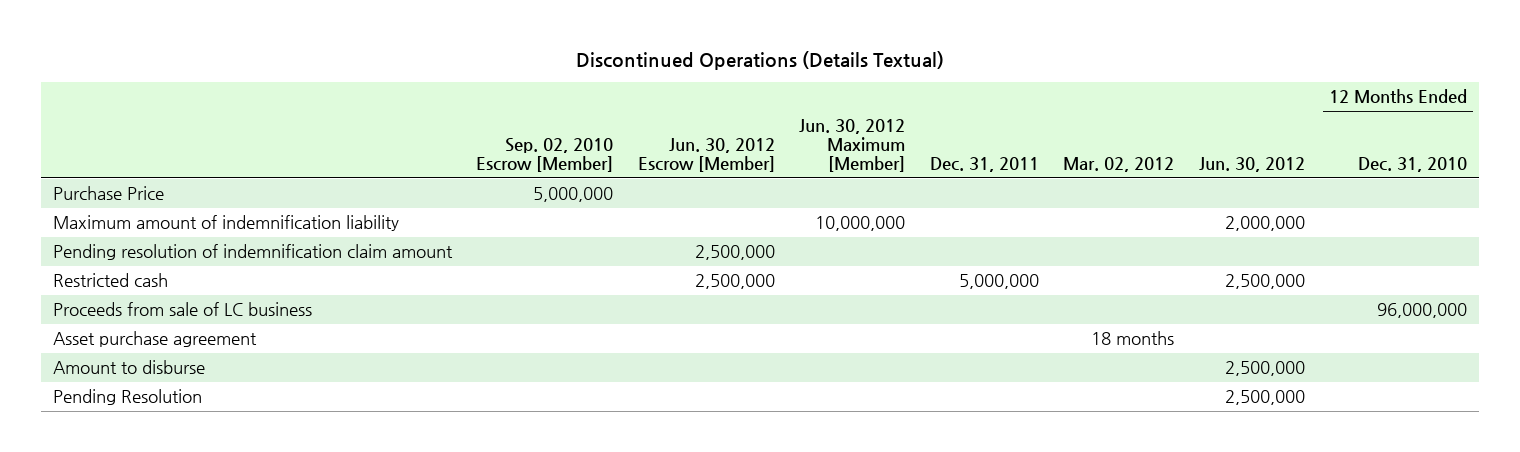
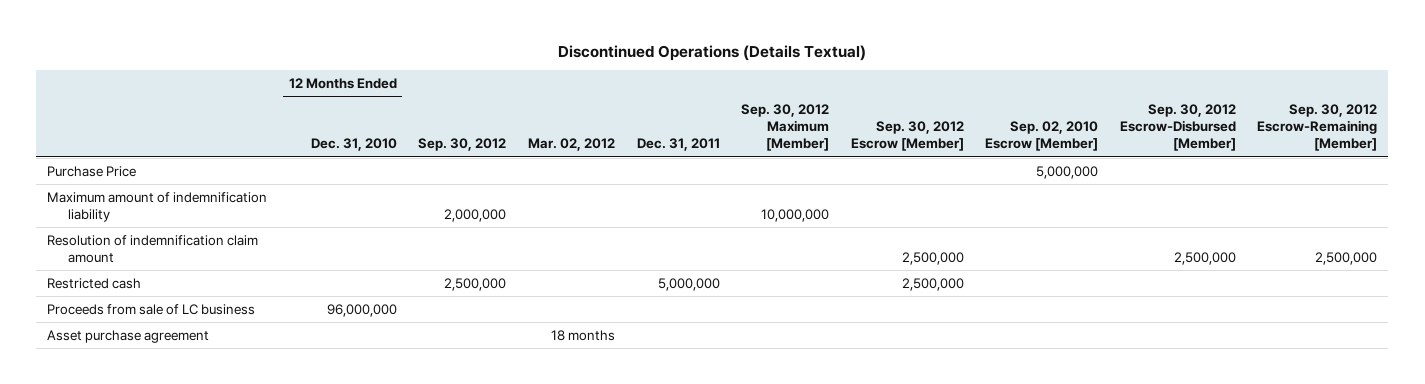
[637,138,775,172] Jun. 30, 2012 Escrow [Member] -> none
[799,119,906,172] Jun. 30, 2012 Maximum [Member] -> none
[1198,156,1305,172] Jun. 30, 2012 -> none
none -> [418,138,507,152] Sep. 30, 2012
none -> [741,103,830,152] Sep. 30, 2012 Maximum [Member]
none -> [850,121,964,152] Sep. 30, 2012 Escrow [Member]
none -> [1119,103,1236,152] Sep. 30, 2012 Escrow-Disbursed [Member]
none -> [1257,103,1378,152] Sep. 30, 2012 Escrow-Remaining [Member]
[52,244,453,261] Pending resolution of indemnification claim amount -> [47,234,259,263] Resolution of indemnification claim amount
[52,360,205,375] Amount to disburse -> none
[52,389,202,406] Pending Resolution -> none

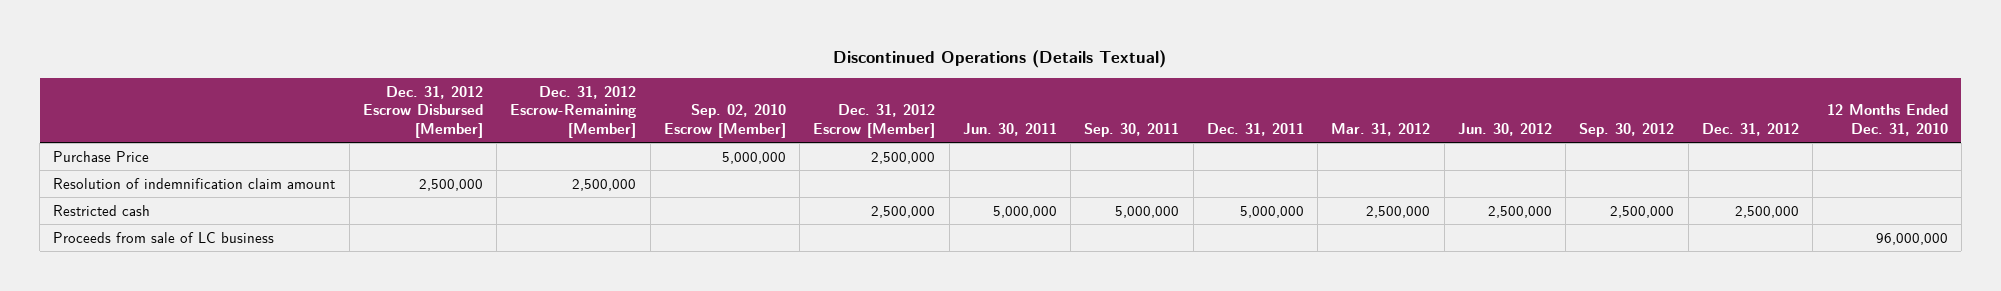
[527,138,615,152] Mar. 02, 2012 -> none
[741,103,830,152] Sep. 30, 2012 Maximum [Member] -> none
[850,121,964,152] Sep. 30, 2012 Escrow [Member] -> none
[1119,103,1236,152] Sep. 30, 2012 Escrow-Disbursed [Member] -> none
[1257,103,1378,152] Sep. 30, 2012 Escrow-Remaining [Member] -> none
none -> [362,85,483,139] Dec. 31, 2012 Escrow Disbursed [Member]
none -> [510,85,637,139] Dec. 31, 2012 Escrow-Remaining [Member]
none -> [813,104,936,139] Dec. 31, 2012 Escrow [Member]
none -> [962,123,1057,137] Jun. 30, 2011
none -> [1084,123,1180,138] Sep. 30, 2011
none -> [1331,123,1431,137] Mar. 31, 2012
none -> [1457,123,1552,137] Jun. 30, 2012
none -> [1702,123,1800,137] Dec. 31, 2012
[47,191,268,222] Maximum amount of indemnification liability -> none
[47,329,210,343] Asset purchase agreement -> none

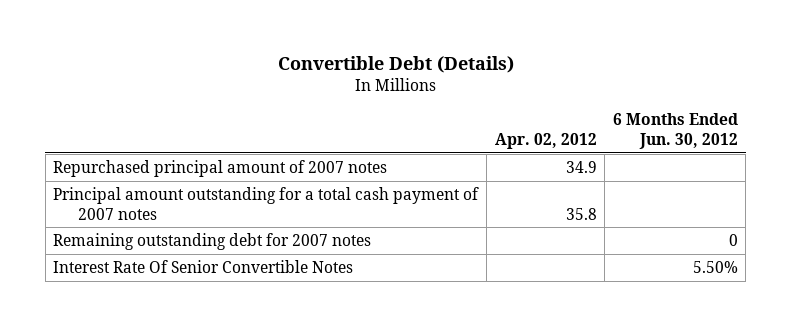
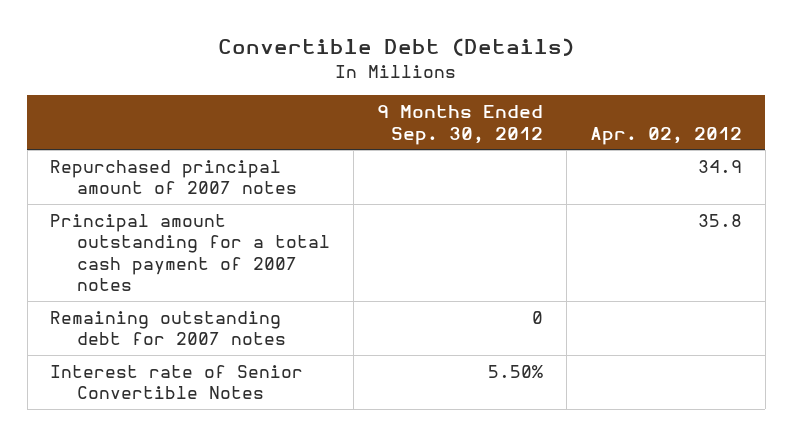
[612,113,738,149] 6 Months Ended Jun. 30, 2012 -> none
none -> [376,105,543,145] 9 Months Ended Sep. 30, 2012
[53,259,354,273] Interest Rate Of Senior Convertible Notes -> [50,364,304,400] Interest rate of Senior Convertible Notes

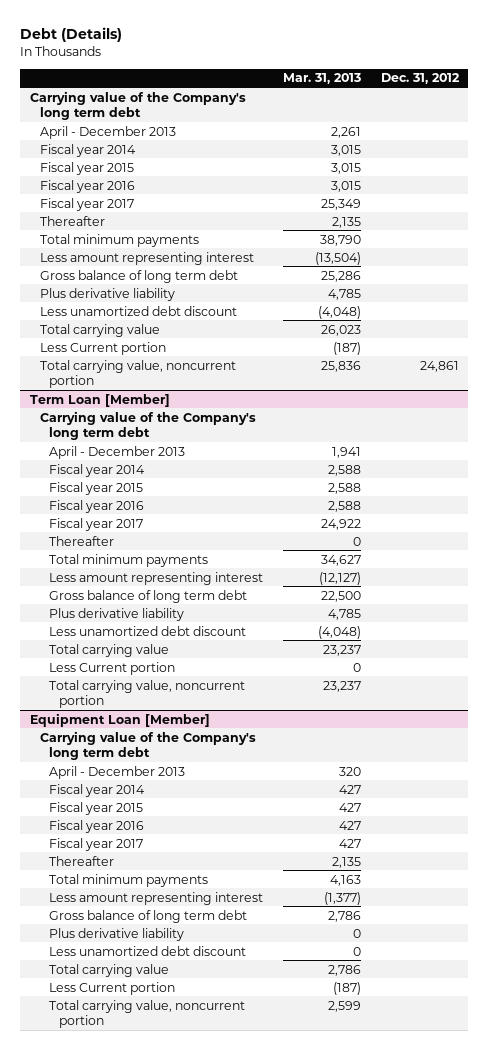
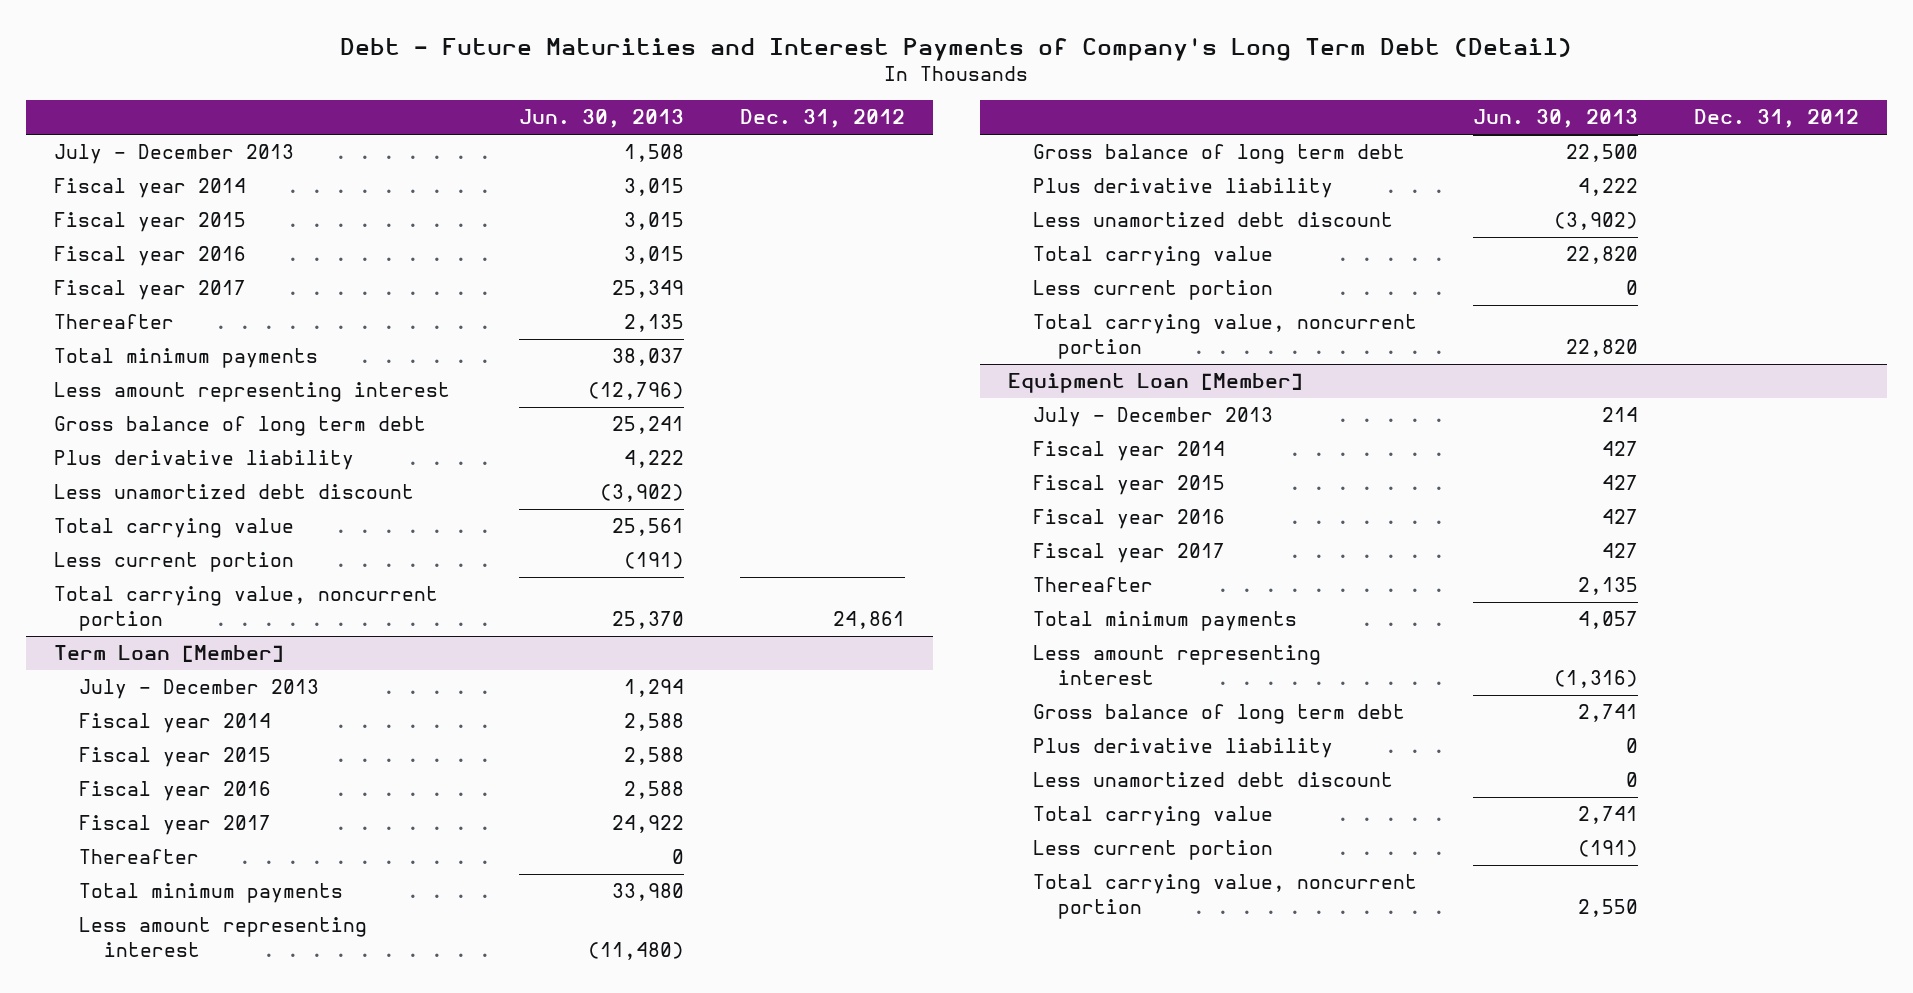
[20,27,123,43] Debt (Details) -> [340,38,1573,62] Debt - Future Maturities and Interest Payments of Company's Long Term Debt (Detail)
[282,73,361,85] Mar. 31, 2013 -> none
none -> [518,109,684,129] Jun. 30, 2013
[29,90,246,120] Carrying value of the Company's long term debt -> none
[39,125,176,139] April - December 2013 -> [53,144,294,165] July - December 2013
[39,341,166,355] Less Current portion -> [53,552,294,573] Less current portion
[39,410,256,440] Carrying value of the Company's long term debt -> none
[49,445,186,459] April - December 2013 -> [78,679,319,700] July - December 2013
[49,661,176,675] Less Current portion -> [1033,280,1274,301] Less current portion
[39,730,256,760] Carrying value of the Company's long term debt -> none
[49,765,186,779] April - December 2013 -> [1033,407,1274,428] July - December 2013
[49,981,176,995] Less Current portion -> [1033,840,1274,861] Less current portion

